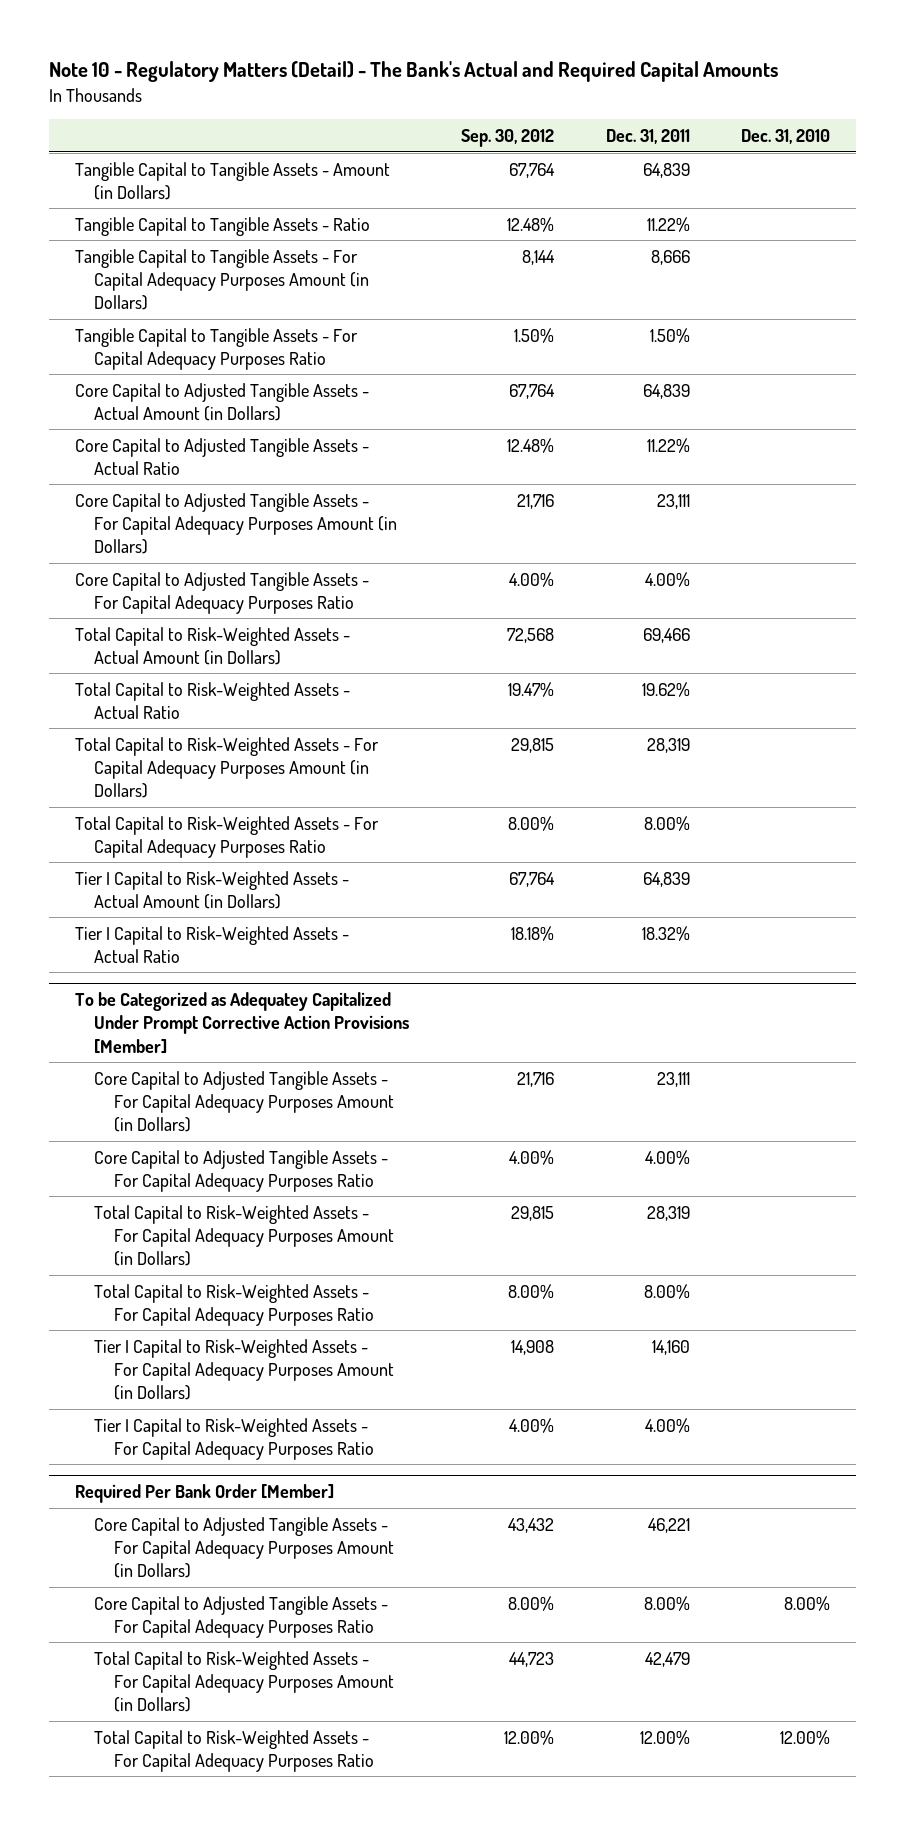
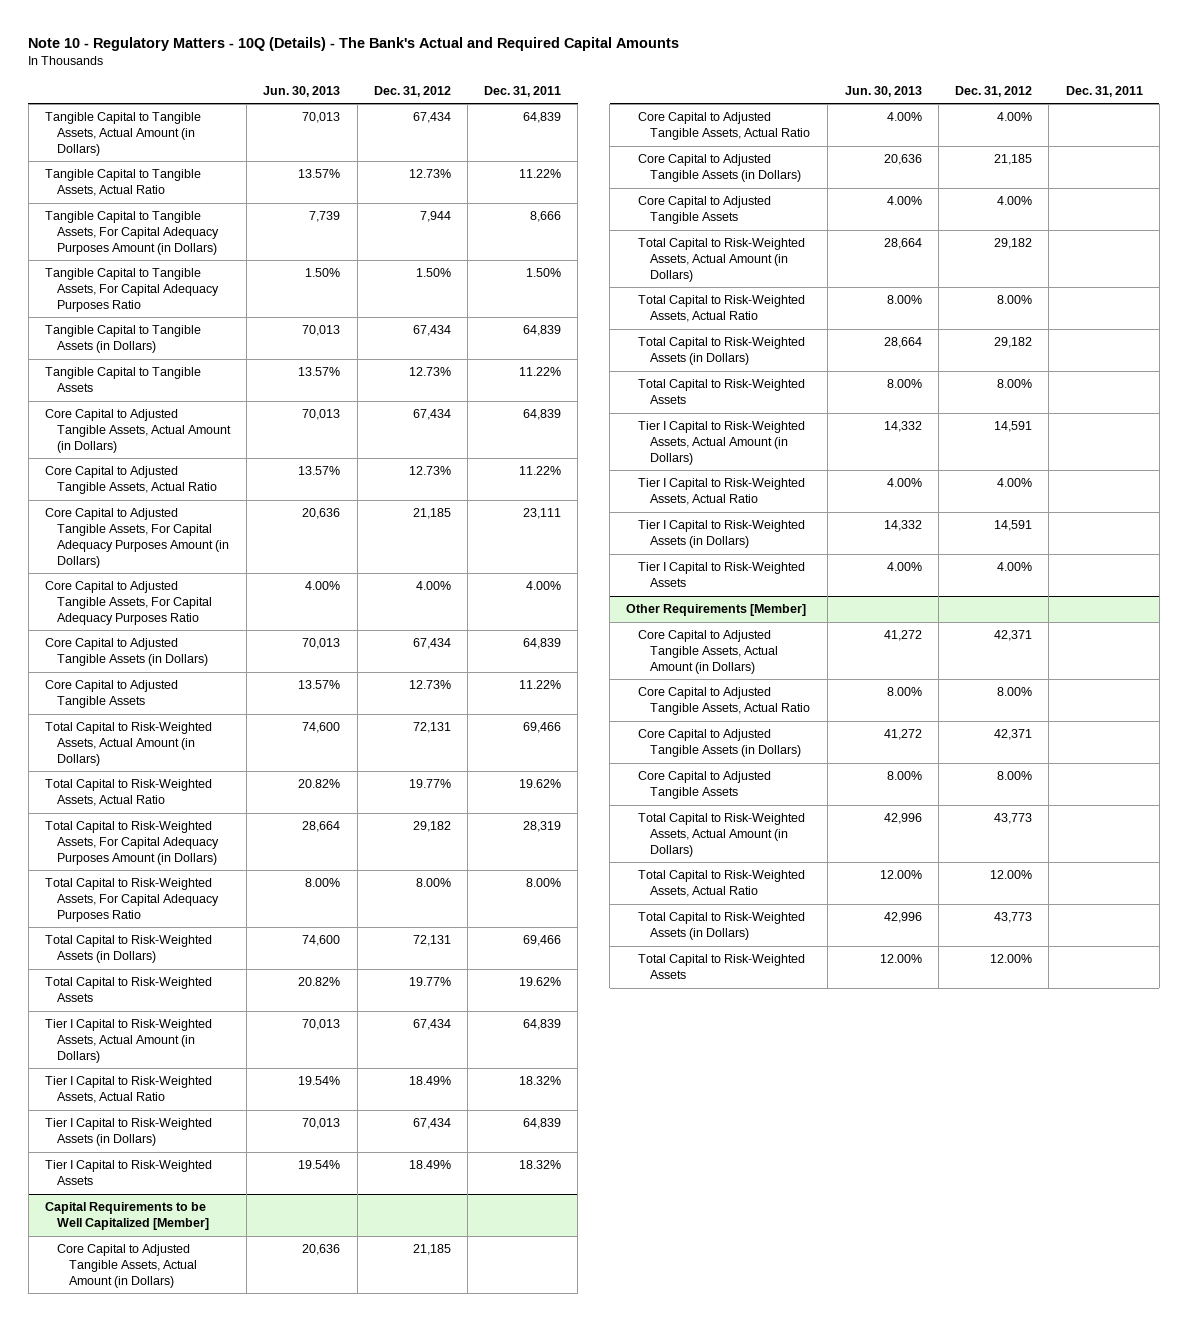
[49,61,779,83] Note 10 - Regulatory Matters (Detail) - The Bank's Actual and Required Capital Amounts -> [28,36,680,51] Note 10 - Regulatory Matters - 10Q (Details) - The Bank's Actual and Required Capital Amounts
[461,129,555,148] Sep. 30, 2012 -> none
[741,129,831,145] Dec. 31, 2010 -> none
none -> [263,85,341,97] Jun. 30, 2013
none -> [373,85,451,97] Dec. 31, 2012
[75,992,410,1054] To be Categorized as Adequatey Capitalized Under Prompt Corrective Action Provisions [Member] -> none
[94,1070,394,1133] Core Capital to Adjusted Tangible Assets - For Capital Adequacy Purposes Amount (in Dollars) -> none
[94,1149,389,1192] Core Capital to Adjusted Tangible Assets - For Capital Adequacy Purposes Ratio -> none
[94,1204,394,1267] Total Capital to Risk-Weighted Assets - For Capital Adequacy Purposes Amount (in Dollars) -> none
[94,1283,374,1326] Total Capital to Risk-Weighted Assets - For Capital Adequacy Purposes Ratio -> none
[94,1338,394,1401] Tier I Capital to Risk-Weighted Assets - For Capital Adequacy Purposes Amount (in Dollars) -> none
[94,1417,374,1460] Tier I Capital to Risk-Weighted Assets - For Capital Adequacy Purposes Ratio -> none
[75,1484,335,1504] Required Per Bank Order [Member] -> none
[94,1516,394,1579] Core Capital to Adjusted Tangible Assets - For Capital Adequacy Purposes Amount (in Dollars) -> none
[94,1595,389,1638] Core Capital to Adjusted Tangible Assets - For Capital Adequacy Purposes Ratio -> none
[94,1650,394,1713] Total Capital to Risk-Weighted Assets - For Capital Adequacy Purposes Amount (in Dollars) -> none
[94,1729,374,1772] Total Capital to Risk-Weighted Assets - For Capital Adequacy Purposes Ratio -> none
[75,161,391,200] Tangible Capital to Tangible Assets - Amount (in Dollars) -> [44,112,201,156] Tangible Capital to Tangible Assets, Actual Amount (in Dollars)
[75,216,371,236] Tangible Capital to Tangible Assets - Ratio -> [44,169,201,197] Tangible Capital to Tangible Assets, Actual Ratio
[75,248,370,311] Tangible Capital to Tangible Assets - For Capital Adequacy Purposes Amount (in Dollars) -> [44,211,219,255] Tangible Capital to Tangible Assets, For Capital Adequacy Purposes Amount (in Dollars)
[75,327,359,370] Tangible Capital to Tangible Assets - For Capital Adequacy Purposes Ratio -> [44,268,219,312] Tangible Capital to Tangible Assets, For Capital Adequacy Purposes Ratio
none -> [44,325,201,354] Tangible Capital to Tangible Assets (in Dollars)
none -> [44,367,201,393] Tangible Capital to Tangible Assets
[75,382,370,421] Core Capital to Adjusted Tangible Assets - Actual Amount (in Dollars) -> [44,409,231,453] Core Capital to Adjusted Tangible Assets, Actual Amount (in Dollars)
[75,437,370,475] Core Capital to Adjusted Tangible Assets - Actual Ratio -> [44,466,217,495] Core Capital to Adjusted Tangible Assets, Actual Ratio
[75,492,398,555] Core Capital to Adjusted Tangible Assets - For Capital Adequacy Purposes Amount (in Dollars) -> [44,508,229,568] Core Capital to Adjusted Tangible Assets, For Capital Adequacy Purposes Amount (in Dollars)
[75,571,370,614] Core Capital to Adjusted Tangible Assets - For Capital Adequacy Purposes Ratio -> [44,581,212,625] Core Capital to Adjusted Tangible Assets, For Capital Adequacy Purposes Ratio
none -> [44,638,208,667] Core Capital to Adjusted Tangible Assets (in Dollars)
none -> [44,680,178,709] Core Capital to Adjusted Tangible Assets
[75,626,351,665] Total Capital to Risk-Weighted Assets - Actual Amount (in Dollars) -> [44,722,212,766] Total Capital to Risk-Weighted Assets, Actual Amount (in Dollars)
[75,681,351,719] Total Capital to Risk-Weighted Assets - Actual Ratio -> [44,779,212,807] Total Capital to Risk-Weighted Assets, Actual Ratio
[75,736,380,799] Total Capital to Risk-Weighted Assets - For Capital Adequacy Purposes Amount (in Dollars) -> [44,821,219,865] Total Capital to Risk-Weighted Assets, For Capital Adequacy Purposes Amount (in Dollars)
[75,815,380,858] Total Capital to Risk-Weighted Assets - For Capital Adequacy Purposes Ratio -> [44,878,219,922] Total Capital to Risk-Weighted Assets, For Capital Adequacy Purposes Ratio
none -> [44,935,212,964] Total Capital to Risk-Weighted Assets (in Dollars)
none -> [44,977,212,1003] Total Capital to Risk-Weighted Assets
[75,870,350,909] Tier I Capital to Risk-Weighted Assets - Actual Amount (in Dollars) -> [44,1019,212,1063] Tier I Capital to Risk-Weighted Assets, Actual Amount (in Dollars)
[75,925,350,963] Tier I Capital to Risk-Weighted Assets - Actual Ratio -> [44,1076,212,1104] Tier I Capital to Risk-Weighted Assets, Actual Ratio
none -> [44,1118,212,1147] Tier I Capital to Risk-Weighted Assets (in Dollars)
none -> [44,1160,212,1186] Tier I Capital to Risk-Weighted Assets
none -> [44,1202,209,1231] Capital Requirements to be Well Capitalized [Member]
none -> [56,1244,197,1288] Core Capital to Adjusted Tangible Assets, Actual Amount (in Dollars)
none -> [638,112,810,141] Core Capital to Adjusted Tangible Assets, Actual Ratio
none -> [638,154,801,183] Core Capital to Adjusted Tangible Assets (in Dollars)
none -> [638,196,772,225] Core Capital to Adjusted Tangible Assets
none -> [638,238,806,282] Total Capital to Risk-Weighted Assets, Actual Amount (in Dollars)
none -> [638,295,806,323] Total Capital to Risk-Weighted Assets, Actual Ratio
none -> [638,337,806,366] Total Capital to Risk-Weighted Assets (in Dollars)
none -> [638,379,806,405] Total Capital to Risk-Weighted Assets
none -> [638,421,806,465] Tier I Capital to Risk-Weighted Assets, Actual Amount (in Dollars)
none -> [638,478,806,506] Tier I Capital to Risk-Weighted Assets, Actual Ratio
none -> [638,520,806,549] Tier I Capital to Risk-Weighted Assets (in Dollars)
none -> [638,562,806,588] Tier I Capital to Risk-Weighted Assets
none -> [626,604,807,617] Other Requirements [Member]
none -> [638,630,778,674] Core Capital to Adjusted Tangible Assets, Actual Amount (in Dollars)
none -> [638,687,810,716] Core Capital to Adjusted Tangible Assets, Actual Ratio
none -> [638,729,801,758] Core Capital to Adjusted Tangible Assets (in Dollars)
none -> [638,771,772,800] Core Capital to Adjusted Tangible Assets
none -> [638,813,806,857] Total Capital to Risk-Weighted Assets, Actual Amount (in Dollars)
none -> [638,870,806,898] Total Capital to Risk-Weighted Assets, Actual Ratio
none -> [638,912,806,941] Total Capital to Risk-Weighted Assets (in Dollars)
none -> [638,954,806,980] Total Capital to Risk-Weighted Assets

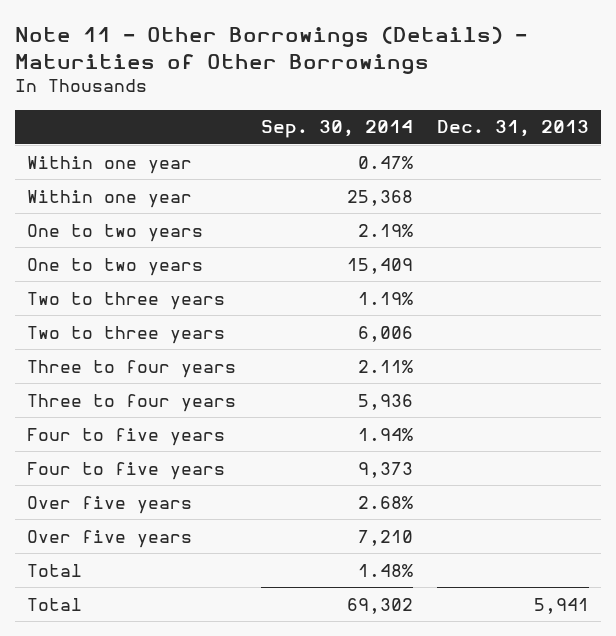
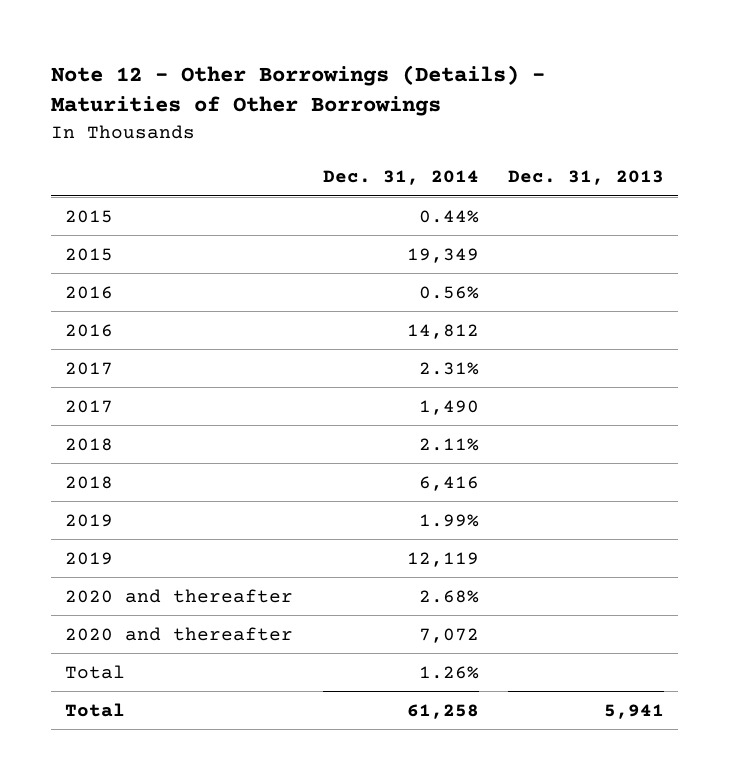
[15,26,528,74] Note 11 - Other Borrowings (Details) - Maturities of Other Borrowings -> [50,65,545,117] Note 12 - Other Borrowings (Details) - Maturities of Other Borrowings
[260,120,413,139] Sep. 30, 2014 -> none
none -> [322,170,479,186] Dec. 31, 2014
[27,189,193,208] Within one year -> none
[27,155,193,174] Within one year -> [65,209,114,223] 2015
none -> [65,247,114,261] 2015
[27,223,204,242] One to two years -> [65,285,114,299] 2016
[27,257,204,276] One to two years -> [65,323,114,337] 2016
[27,291,226,310] Two to three years -> [65,361,114,375] 2017
[27,325,226,344] Two to three years -> [65,399,114,413] 2017
[27,359,237,378] Three to four years -> [65,437,114,451] 2018
[27,393,237,412] Three to four years -> [65,475,114,489] 2018
[27,427,226,446] Four to five years -> [65,513,114,527] 2019
[27,461,226,480] Four to five years -> [65,551,114,565] 2019
[27,495,193,514] Over five years -> [65,588,294,603] 2020 and thereafter
[27,529,193,548] Over five years -> [65,626,294,641] 2020 and thereafter

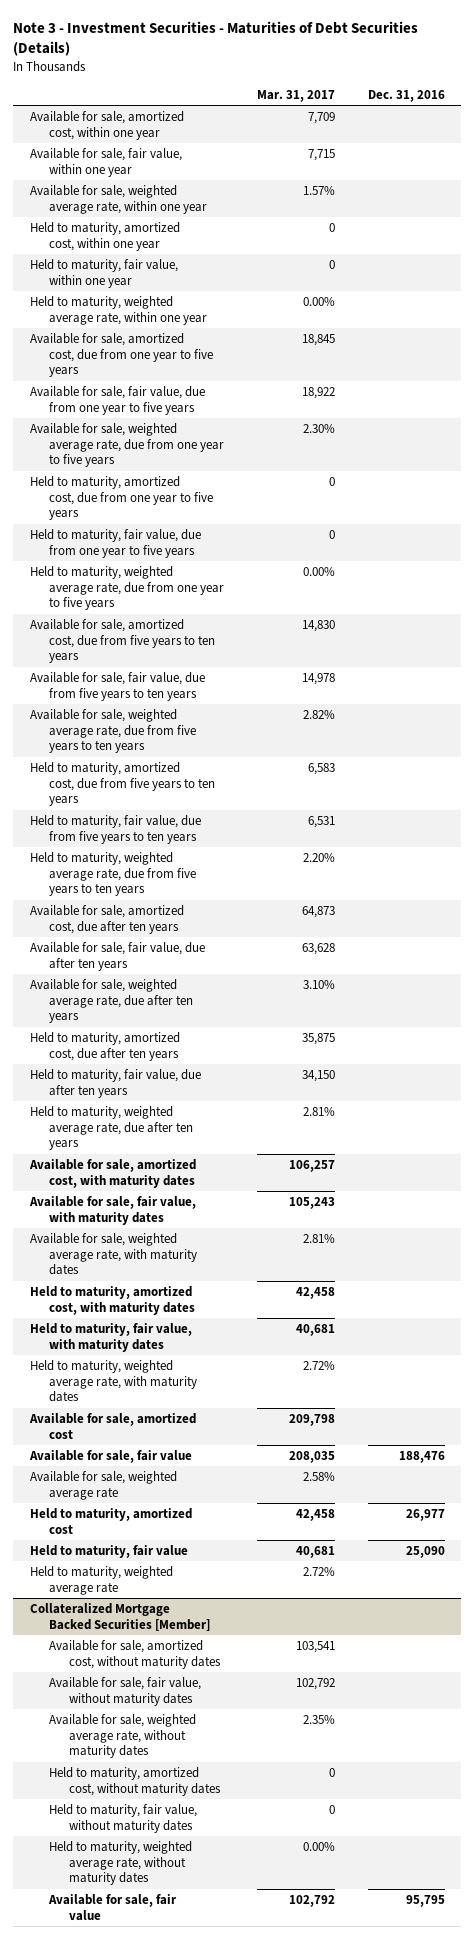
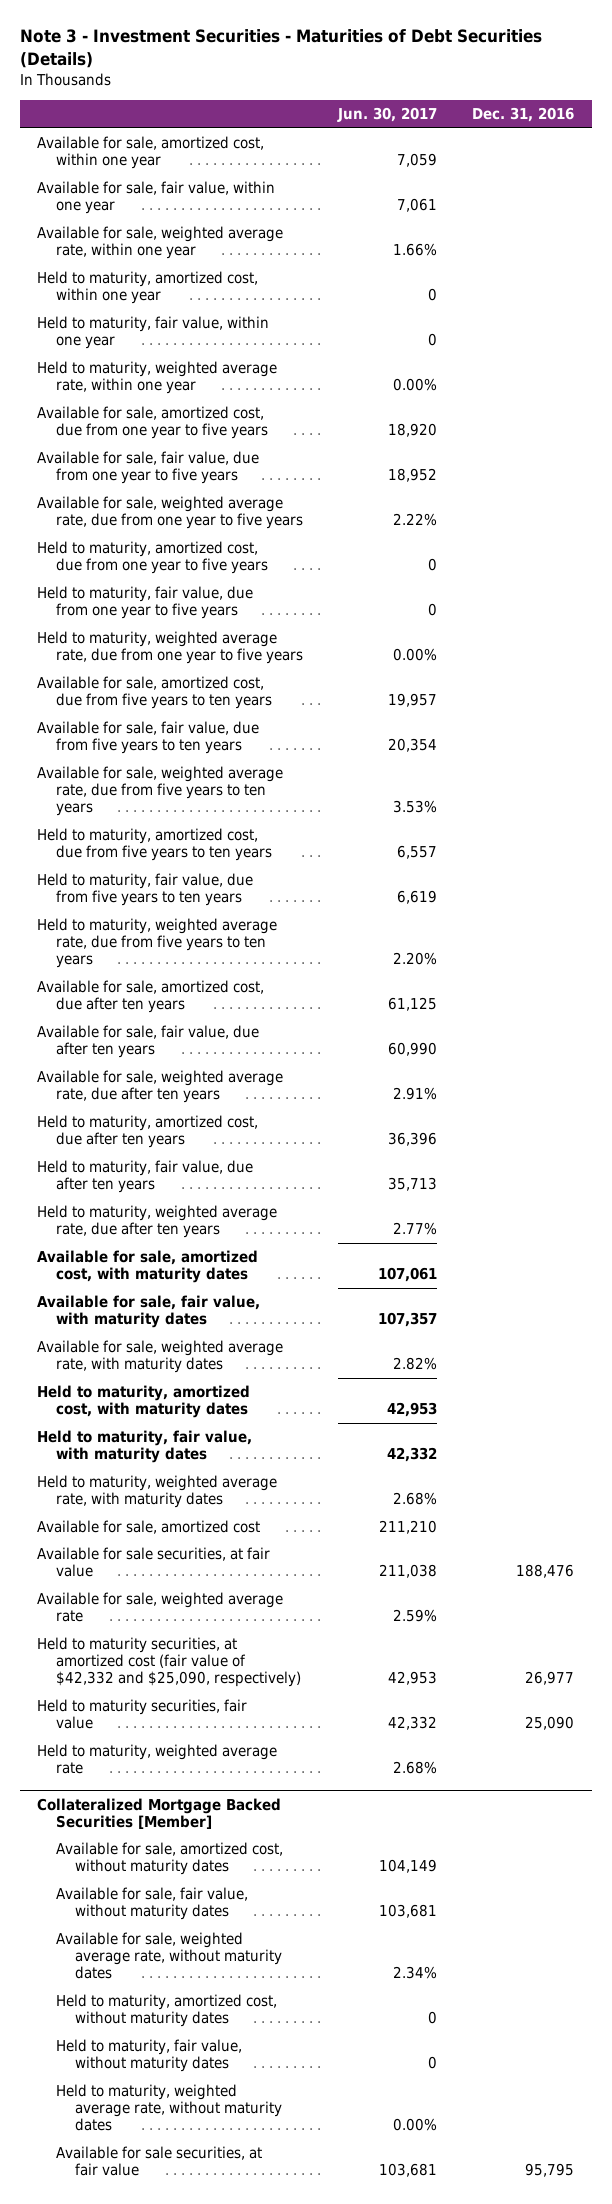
[256,89,335,102] Mar. 31, 2017 -> none
none -> [337,107,438,123] Jun. 30, 2017
[28,1449,192,1463] Available for sale, fair value -> [37,1547,271,1578] Available for sale securities, at fair value
[29,1507,192,1534] Held to maturity, amortized cost -> [37,1637,302,1688] Held to maturity securities, at amortized cost (fair value of $42,332 and $25,090, respectively)
[29,1544,188,1558] Held to maturity, fair value -> [37,1699,248,1730] Held to maturity securities, fair value
[48,1893,178,1921] Available for sale, fair value -> [56,2146,263,2177] Available for sale securities, at fair value

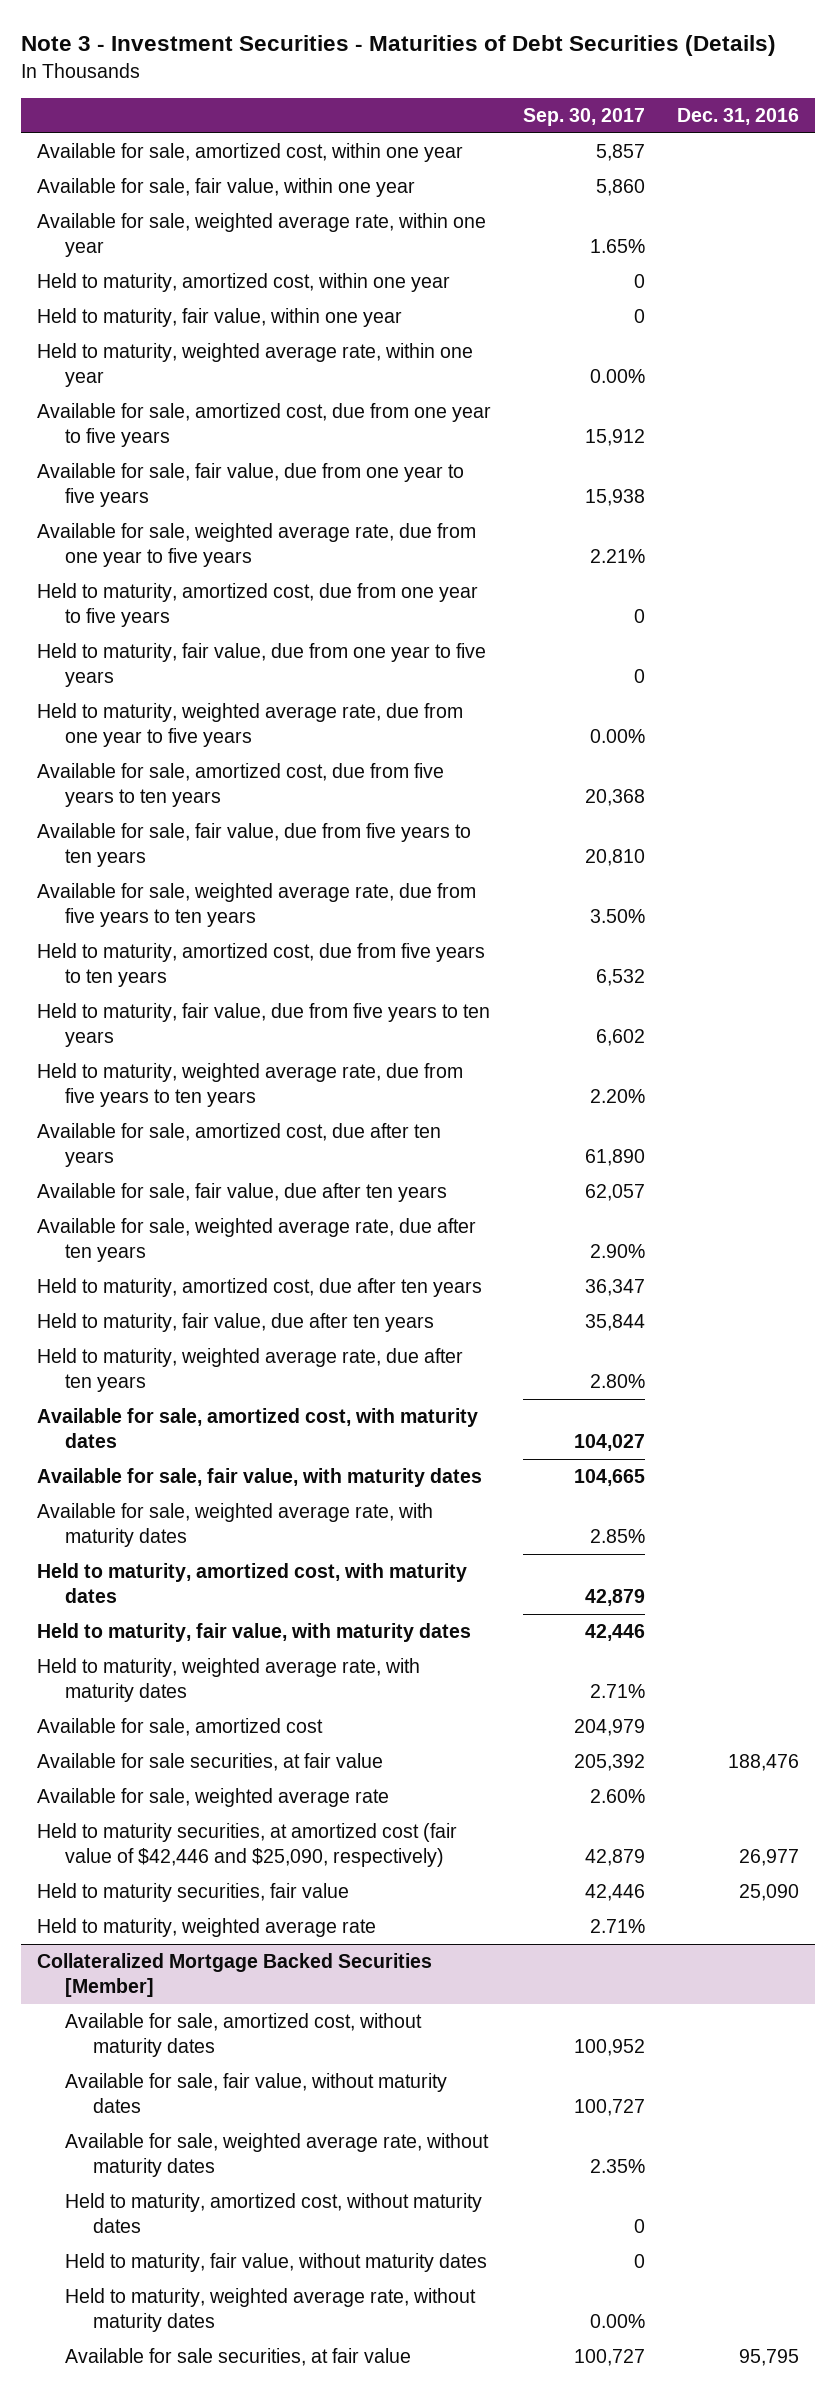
[337,107,438,123] Jun. 30, 2017 -> none
none -> [522,108,645,127] Sep. 30, 2017
[37,1637,302,1688] Held to maturity securities, at amortized cost (fair value of $42,332 and $25,090, respectively) -> [36,1823,457,1868] Held to maturity securities, at amortized cost (fair value of $42,446 and $25,090, respectively)

